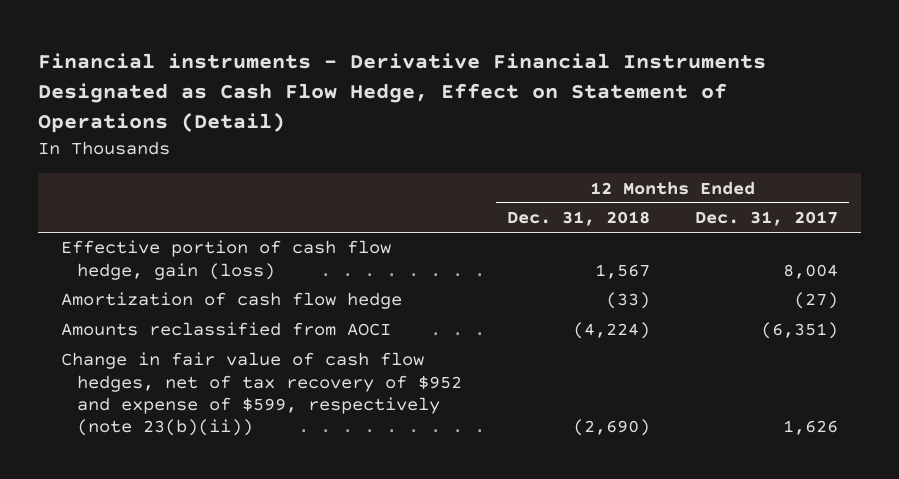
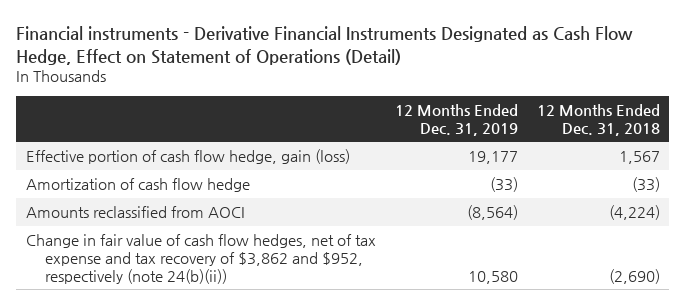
[695,211,839,227] Dec. 31, 2017 -> none
none -> [394,103,518,136] 12 Months Ended Dec. 31, 2019
[60,352,463,437] Change in fair value of cash flow hedges, net of tax recovery of $952 and expense of $599, respectively (note 23(b)(ii)) -> [25,233,376,284] Change in fair value of cash flow hedges, net of tax expense and tax recovery of $3,862 and $952, respectively (note 24(b)(ii))

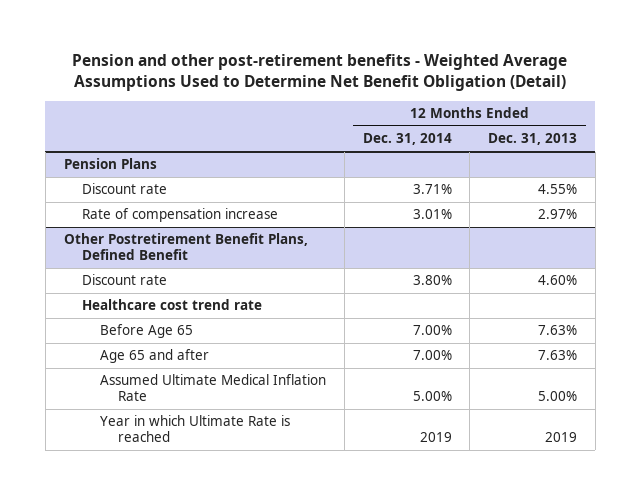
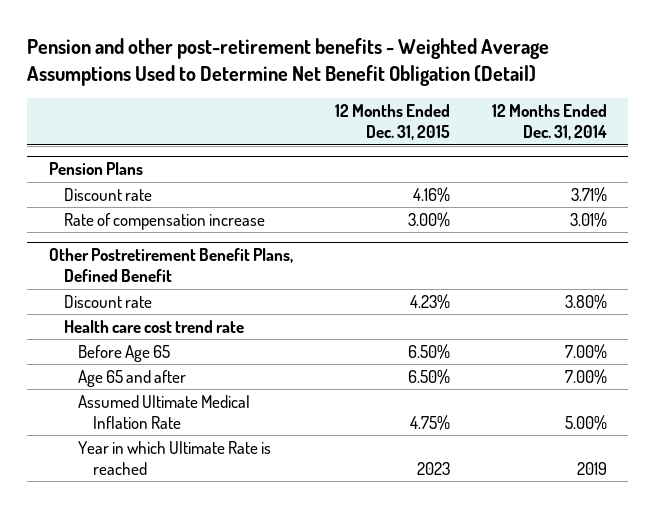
[488,133,578,146] Dec. 31, 2013 -> none
none -> [334,104,450,141] 12 Months Ended Dec. 31, 2015
[81,299,262,311] Healthcare cost trend rate -> [63,320,244,334] Health care cost trend rate

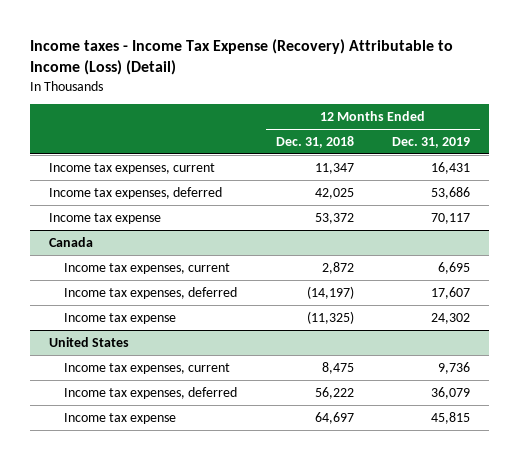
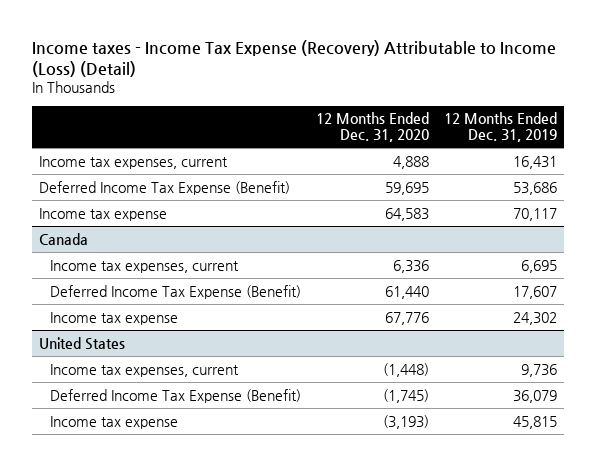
[275,135,354,148] Dec. 31, 2018 -> none
none -> [315,112,429,143] 12 Months Ended Dec. 31, 2020
[49,186,223,199] Income tax expenses, deferred -> [39,180,291,195] Deferred Income Tax Expense (Benefit)
[64,286,238,299] Income tax expenses, deferred -> [49,284,301,299] Deferred Income Tax Expense (Benefit)
[64,386,238,399] Income tax expenses, deferred -> [49,388,301,403] Deferred Income Tax Expense (Benefit)

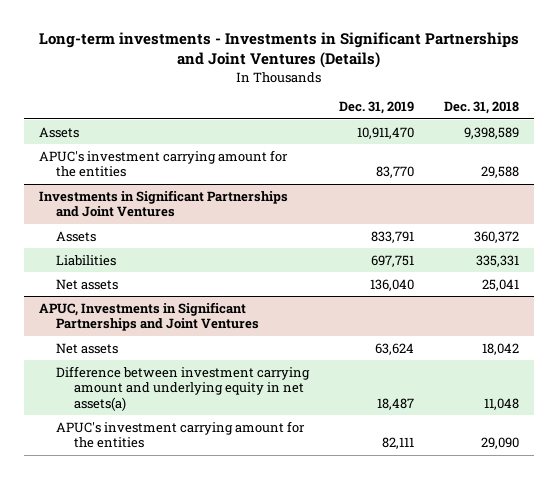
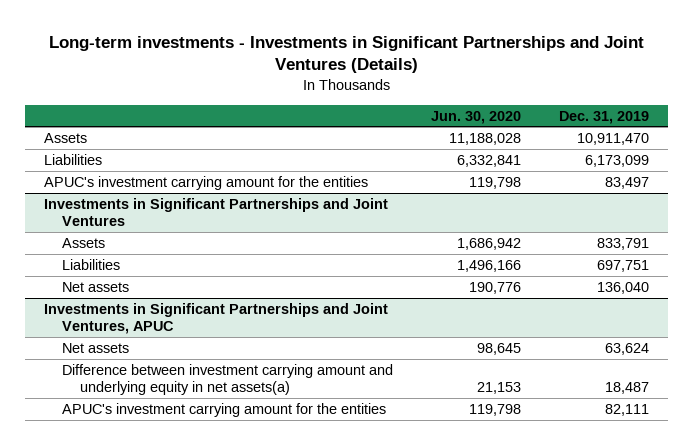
[444,101,520,115] Dec. 31, 2018 -> none
none -> [431,110,522,124] Jun. 30, 2020
none -> [44,153,103,165] Liabilities
[376,166,415,179] 83,770 -> [605,176,650,189] 83,497
[38,301,260,332] APUC, Investments in Significant Partnerships and Joint Ventures -> [44,302,389,335] Investments in Significant Partnerships and Joint Ventures, APUC

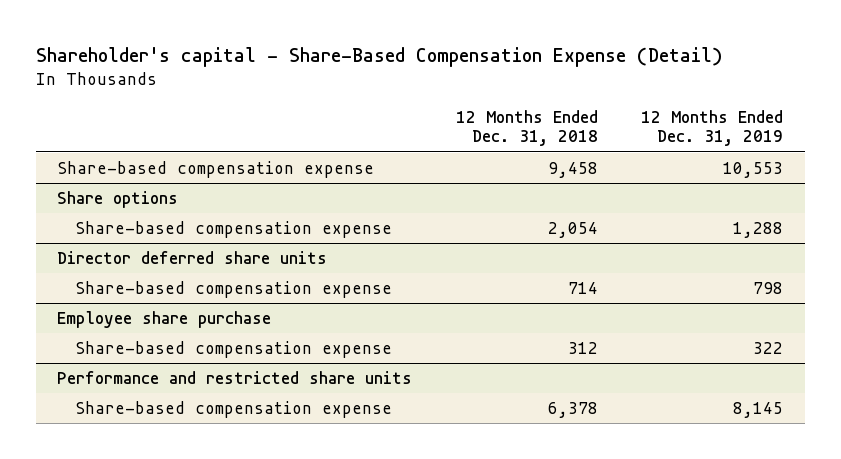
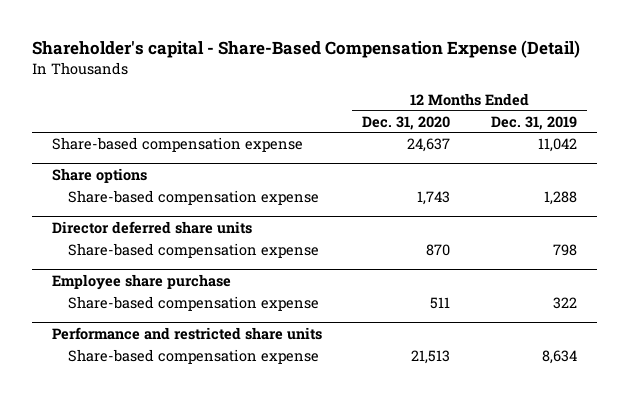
[455,109,598,147] 12 Months Ended Dec. 31, 2018 -> none
none -> [362,115,451,130] Dec. 31, 2020
[723,161,784,178] 10,553 -> [537,138,577,153] 11,042
[733,401,784,418] 8,145 -> [541,350,577,365] 8,634

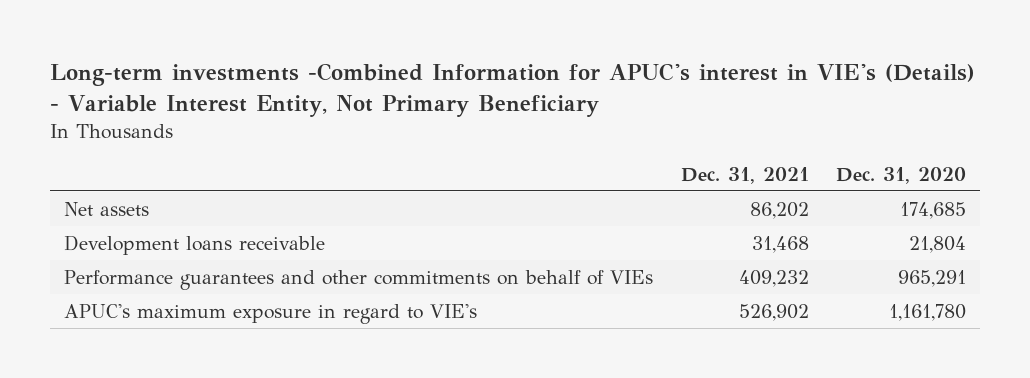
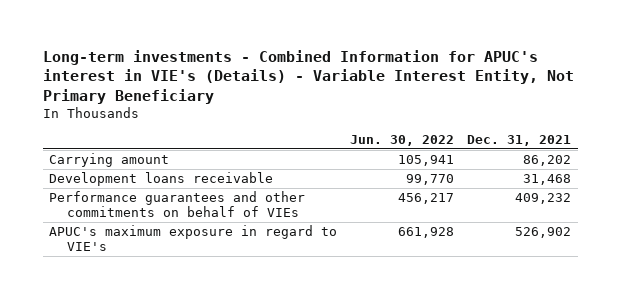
[49,63,975,117] Long-term investments -Combined Information for APUC's interest in VIE's (Details) - Variable Interest Entity, Not Primary Beneficiary -> [42,50,574,104] Long-term investments - Combined Information for APUC's interest in VIE's (Details) - Variable Interest Entity, Not Primary Beneficiary
[836,166,967,184] Dec. 31, 2020 -> none
none -> [350,134,455,146] Jun. 30, 2022
[63,201,149,216] Net assets -> [49,152,170,167] Carrying amount

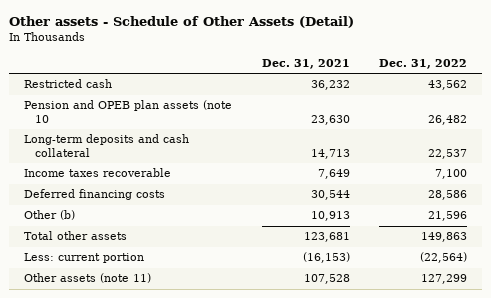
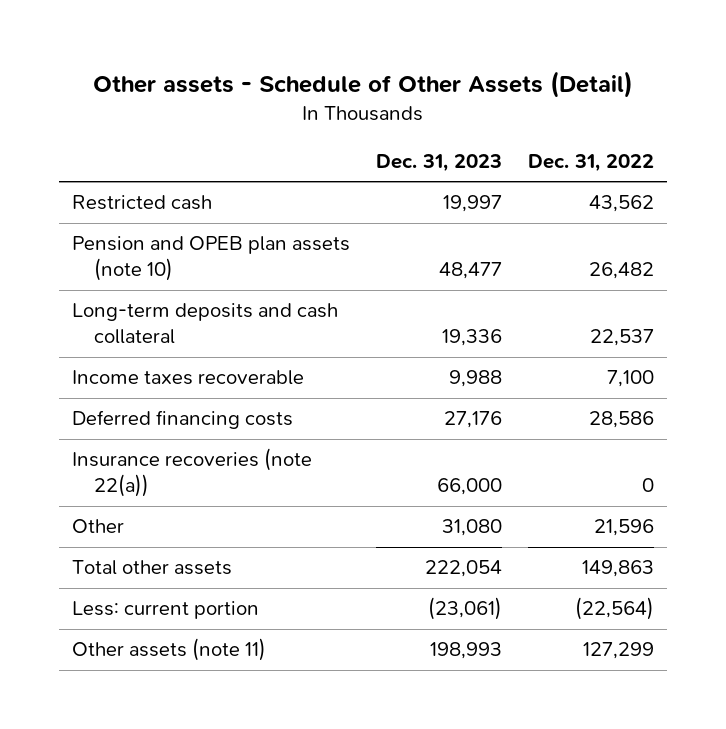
[261,58,350,69] Dec. 31, 2021 -> none
none -> [376,153,503,172] Dec. 31, 2023
[23,100,232,123] Pension and OPEB plan assets (note 10 -> [72,236,351,282] Pension and OPEB plan assets (note 10)
none -> [72,448,313,498] Insurance recoveries (note 22(a))
[23,210,75,221] Other (b) -> [72,519,125,534] Other

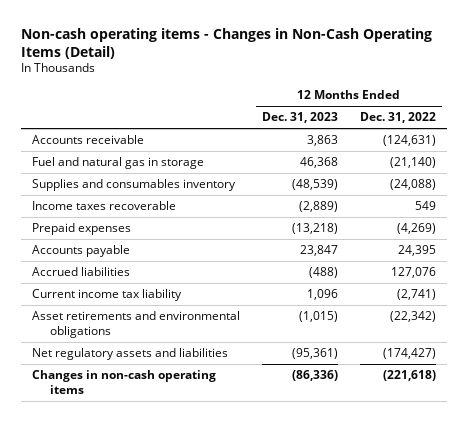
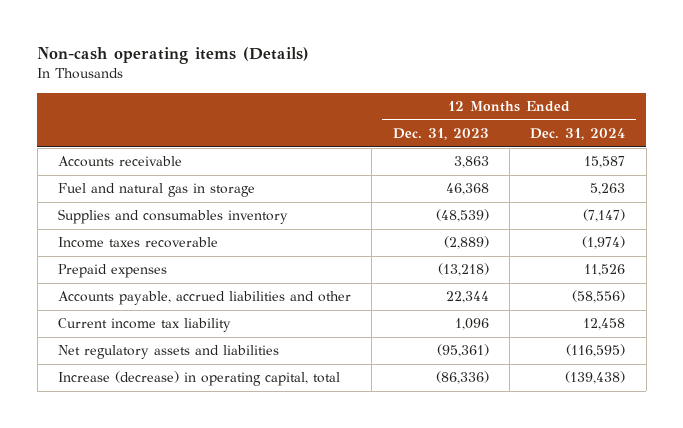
[20,27,432,59] Non-cash operating items - Changes in Non-Cash Operating Items (Detail) -> [37,47,310,65] Non-cash operating items (Details)
[360,112,437,124] Dec. 31, 2022 -> none
none -> [530,127,626,140] Dec. 31, 2024
[31,267,130,277] Accrued liabilities -> none
[31,245,130,258] Accounts payable -> [58,291,352,306] Accounts payable, accrued liabilities and other
[299,245,338,257] 23,847 -> [445,291,489,304] 22,344
[31,311,240,339] Asset retirements and environmental obligations -> none
[31,370,216,395] Changes in non-cash operating items -> [58,371,341,387] Increase (decrease) in operating capital, total

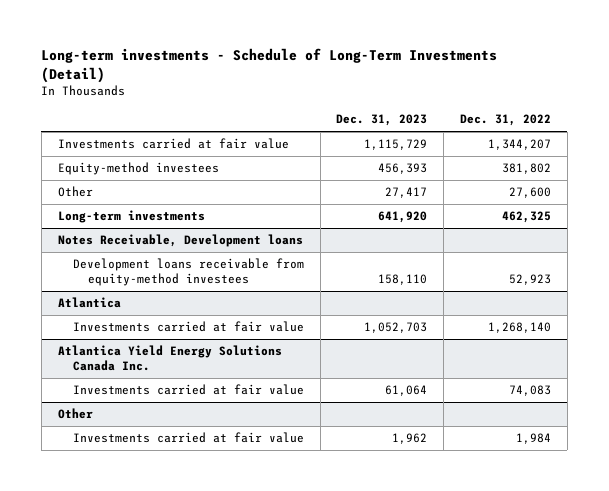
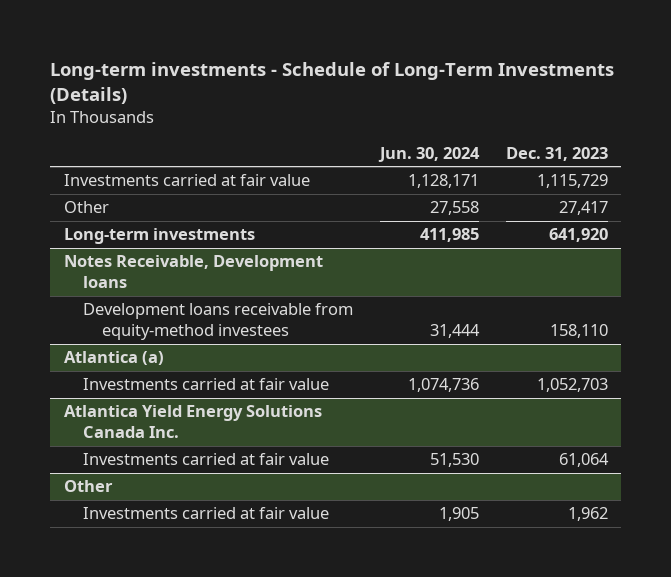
[41,48,498,83] Long-term investments - Schedule of Long-Term Investments (Detail) -> [50,61,615,104] Long-term investments - Schedule of Long-Term Investments (Details)
[459,114,551,127] Dec. 31, 2022 -> none
none -> [377,146,480,162] Jun. 30, 2024
[57,162,219,176] Equity-method investees -> none
[57,297,121,309] Atlantica -> [63,351,164,366] Atlantica (a)

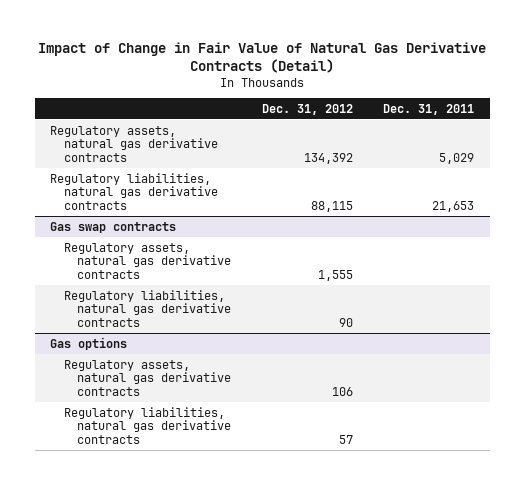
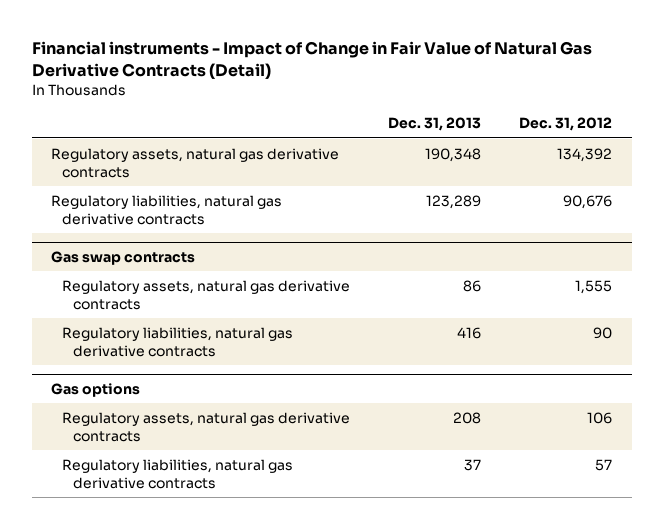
[38,42,487,73] Impact of Change in Fair Value of Natural Gas Derivative Contracts (Detail) -> [31,40,592,79] Financial instruments - Impact of Change in Fair Value of Natural Gas Derivative Contracts (Detail)
[383,103,475,115] Dec. 31, 2011 -> none
none -> [388,117,482,132] Dec. 31, 2013
[310,200,353,212] 88,115 -> [563,194,613,209] 90,676

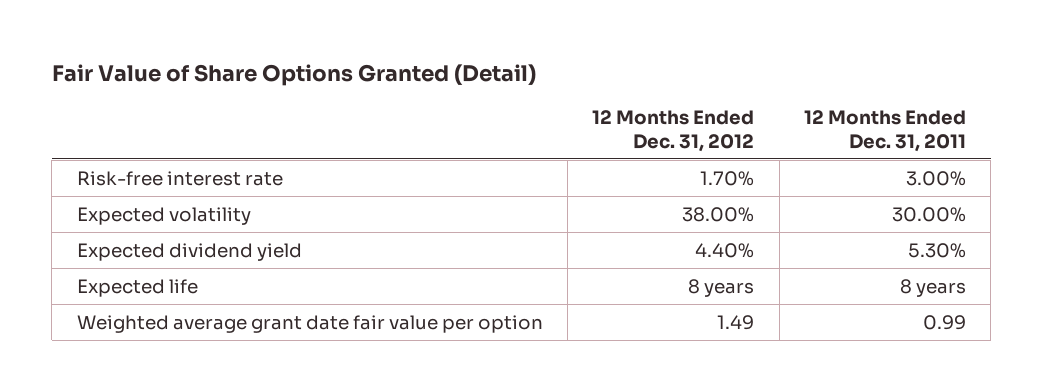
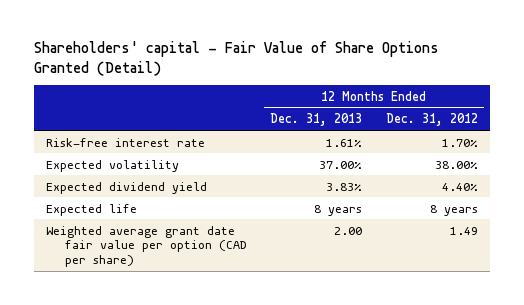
[51,63,536,86] Fair Value of Share Options Granted (Detail) -> [33,41,439,76] Shareholders' capital - Fair Value of Share Options Granted (Detail)
[803,110,966,152] 12 Months Ended Dec. 31, 2011 -> none
none -> [270,113,363,127] Dec. 31, 2013
[76,314,543,333] Weighted average grant date fair value per option -> [45,225,247,268] Weighted average grant date fair value per option (CAD per share)

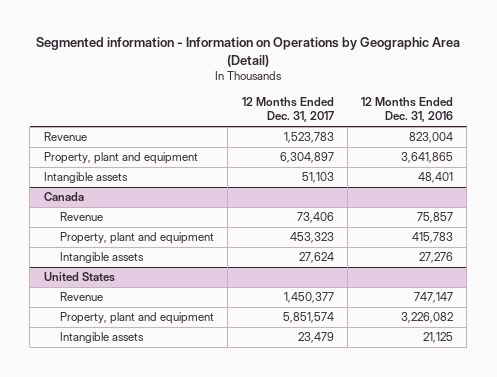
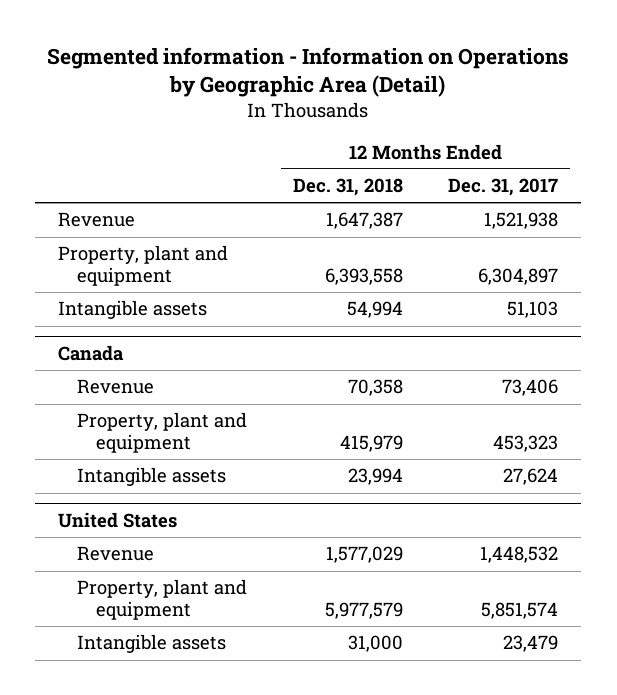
[361,96,454,123] 12 Months Ended Dec. 31, 2016 -> none
none -> [292,178,403,197] Dec. 31, 2018
[283,132,334,144] 1,523,783 -> [484,212,559,230] 1,521,938
[283,292,334,304] 1,450,377 -> [480,546,559,564] 1,448,532

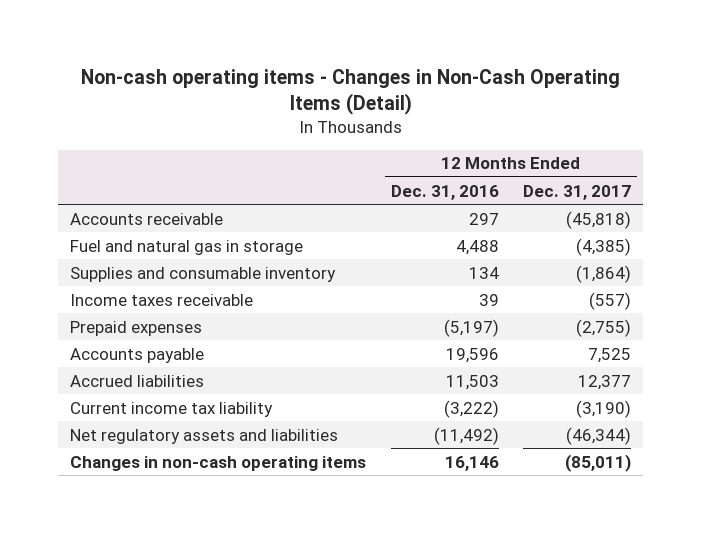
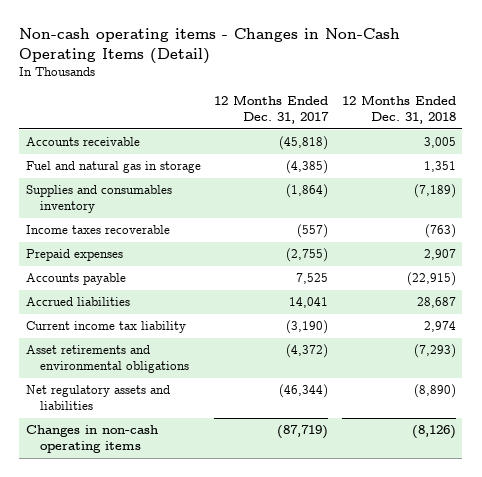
[390,184,499,200] Dec. 31, 2016 -> none
none -> [341,95,456,125] 12 Months Ended Dec. 31, 2018
[70,266,337,282] Supplies and consumable inventory -> [25,185,172,214] Supplies and consumables inventory
[70,293,254,306] Income taxes receivable -> [25,225,170,235] Income taxes recoverable
[578,374,632,390] 12,377 -> [289,297,329,309] 14,041
none -> [25,345,189,374] Asset retirements and environmental obligations
[565,453,632,472] (85,011) -> [277,425,329,440] (87,719)

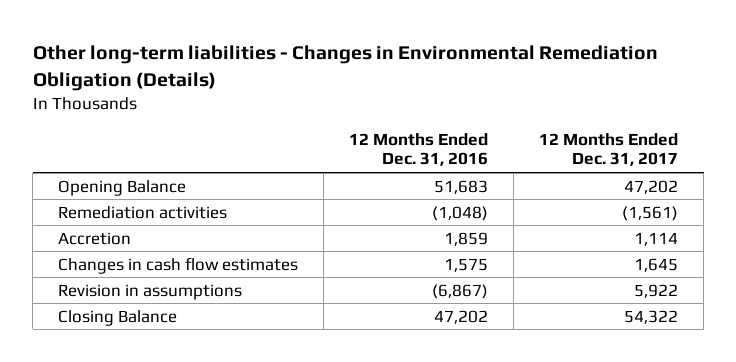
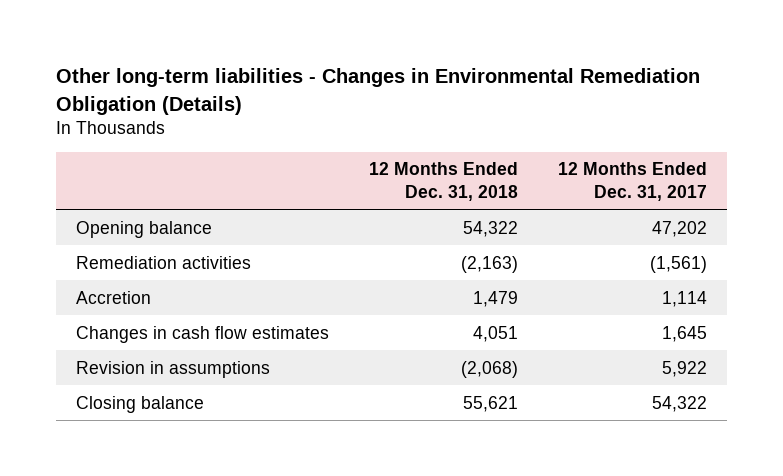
[349,132,489,167] 12 Months Ended Dec. 31, 2016 -> none
none -> [368,162,518,201] 12 Months Ended Dec. 31, 2018
[58,179,187,196] Opening Balance -> [76,220,213,238] Opening balance
[58,309,178,326] Closing Balance -> [76,395,205,413] Closing balance

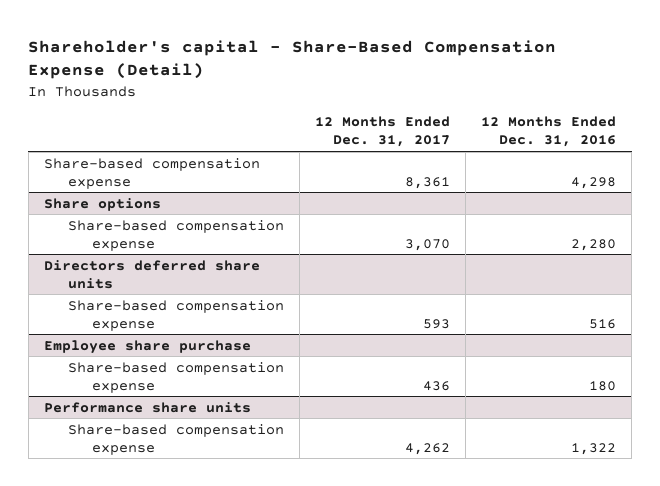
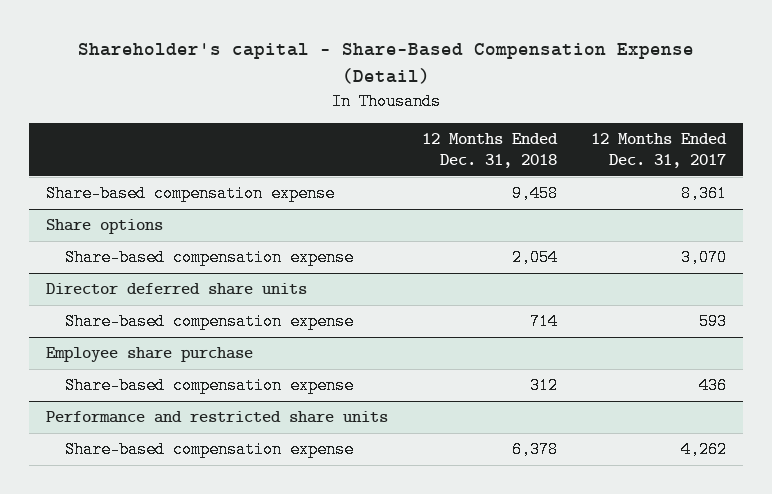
[481,116,617,148] 12 Months Ended Dec. 31, 2016 -> none
none -> [421,133,558,169] 12 Months Ended Dec. 31, 2018
[43,259,260,289] Directors deferred share units -> [45,283,307,296] Director deferred share units
[43,401,251,413] Performance share units -> [45,411,388,424] Performance and restricted share units

